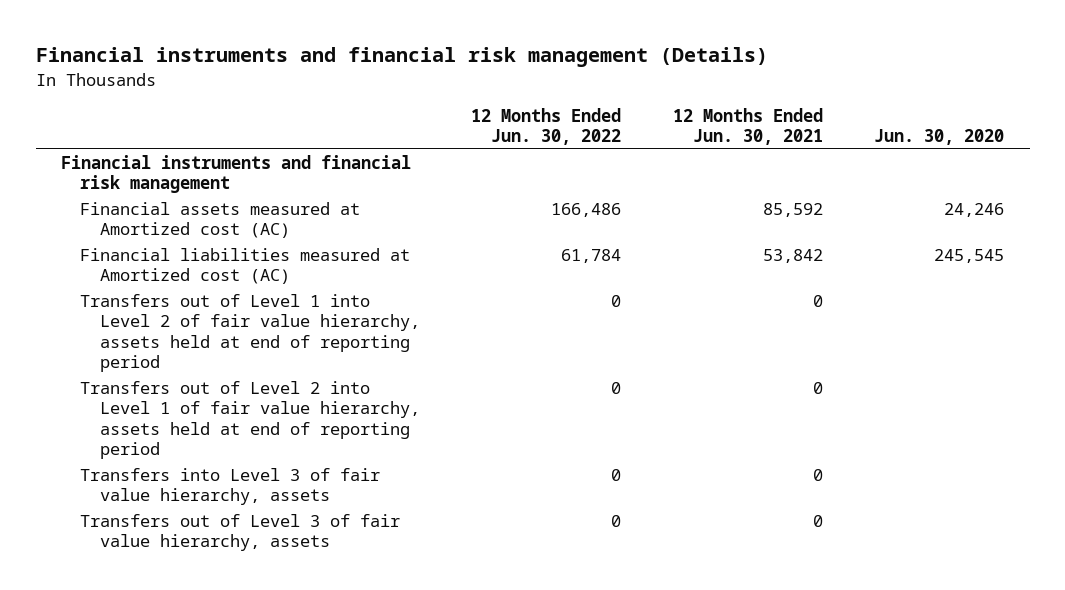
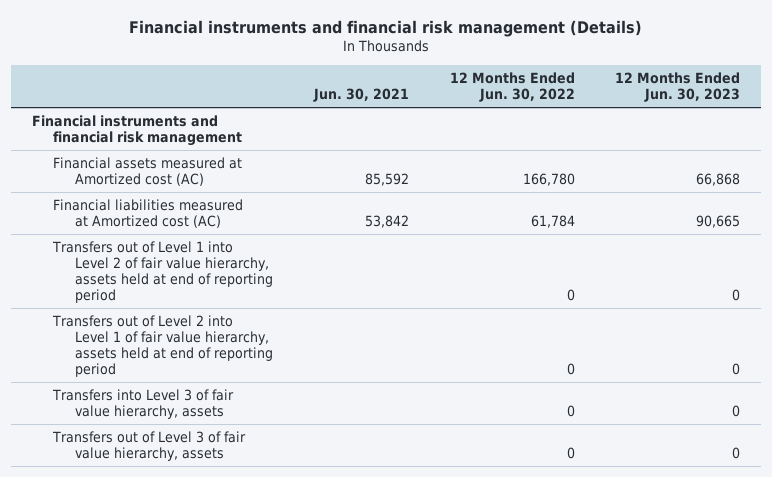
[672,107,823,146] 12 Months Ended Jun. 30, 2021 -> none
[874,129,1005,146] Jun. 30, 2020 -> none
none -> [312,88,409,103] Jun. 30, 2021
none -> [615,72,741,103] 12 Months Ended Jun. 30, 2023
[551,202,622,217] 166,486 -> [522,173,575,187] 166,780

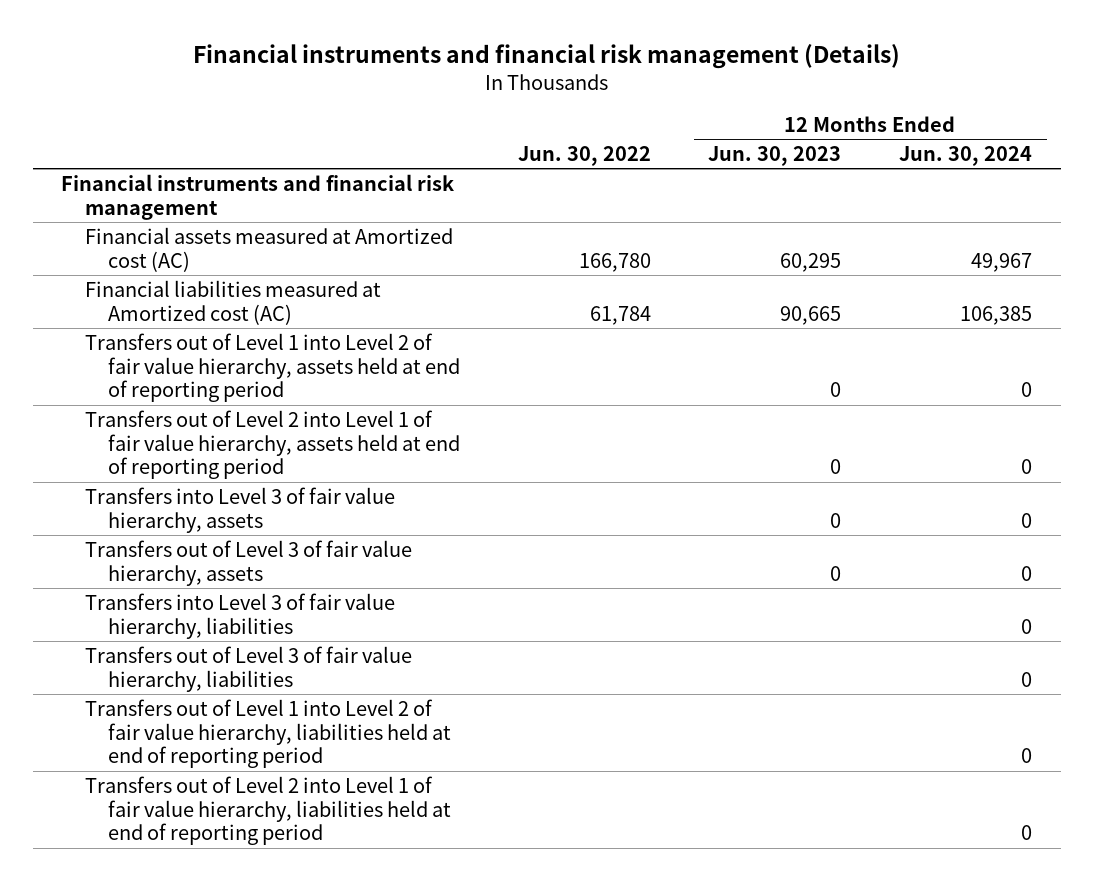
[312,88,409,103] Jun. 30, 2021 -> none
[449,72,575,103] 12 Months Ended Jun. 30, 2022 -> none
none -> [517,145,651,166] Jun. 30, 2022
none -> [899,145,1033,166] Jun. 30, 2024
[696,173,741,187] 66,868 -> [780,252,842,272] 60,295
none -> [84,592,395,639] Transfers into Level 3 of fair value hierarchy, liabilities
none -> [84,645,412,692] Transfers out of Level 3 of fair value hierarchy, liabilities
none -> [84,698,451,769] Transfers out of Level 1 into Level 2 of fair value hierarchy, liabilities held at end of reporting period
none -> [84,775,451,846] Transfers out of Level 2 into Level 1 of fair value hierarchy, liabilities held at end of reporting period

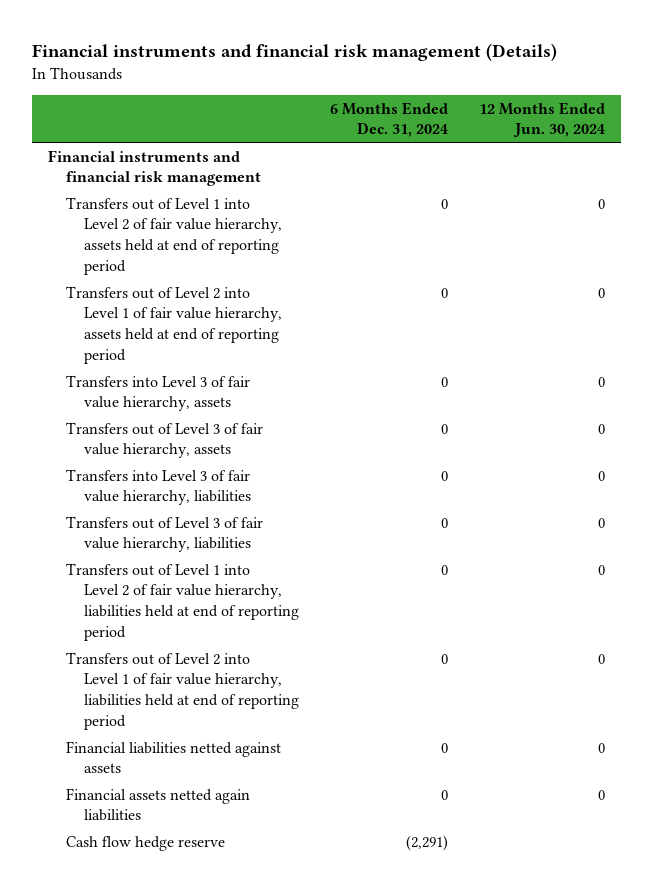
[517,145,651,166] Jun. 30, 2022 -> none
[708,145,842,166] Jun. 30, 2023 -> none
none -> [330,101,449,138] 6 Months Ended Dec. 31, 2024
[84,226,453,272] Financial assets measured at Amortized cost (AC) -> none
[84,279,381,325] Financial liabilities measured at Amortized cost (AC) -> none
none -> [65,740,281,774] Financial liabilities netted against assets
none -> [65,787,250,822] Financial assets netted again liabilities
none -> [65,835,225,851] Cash flow hedge reserve

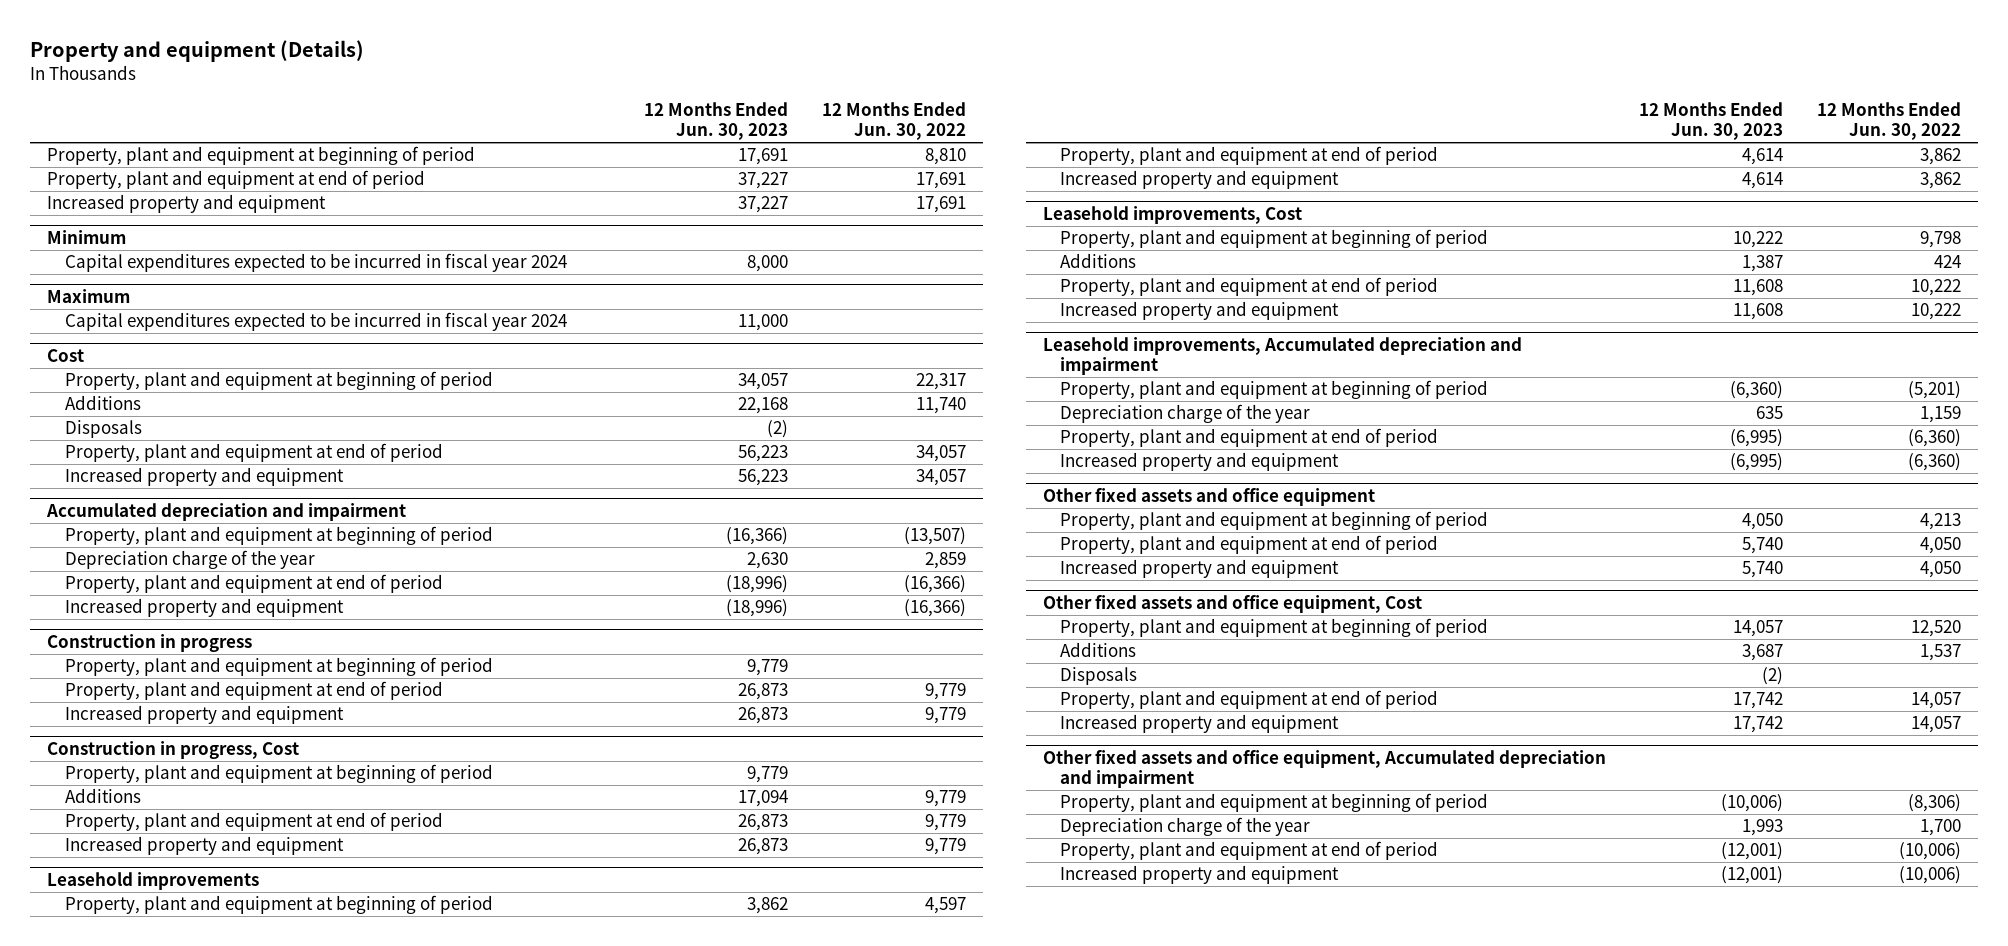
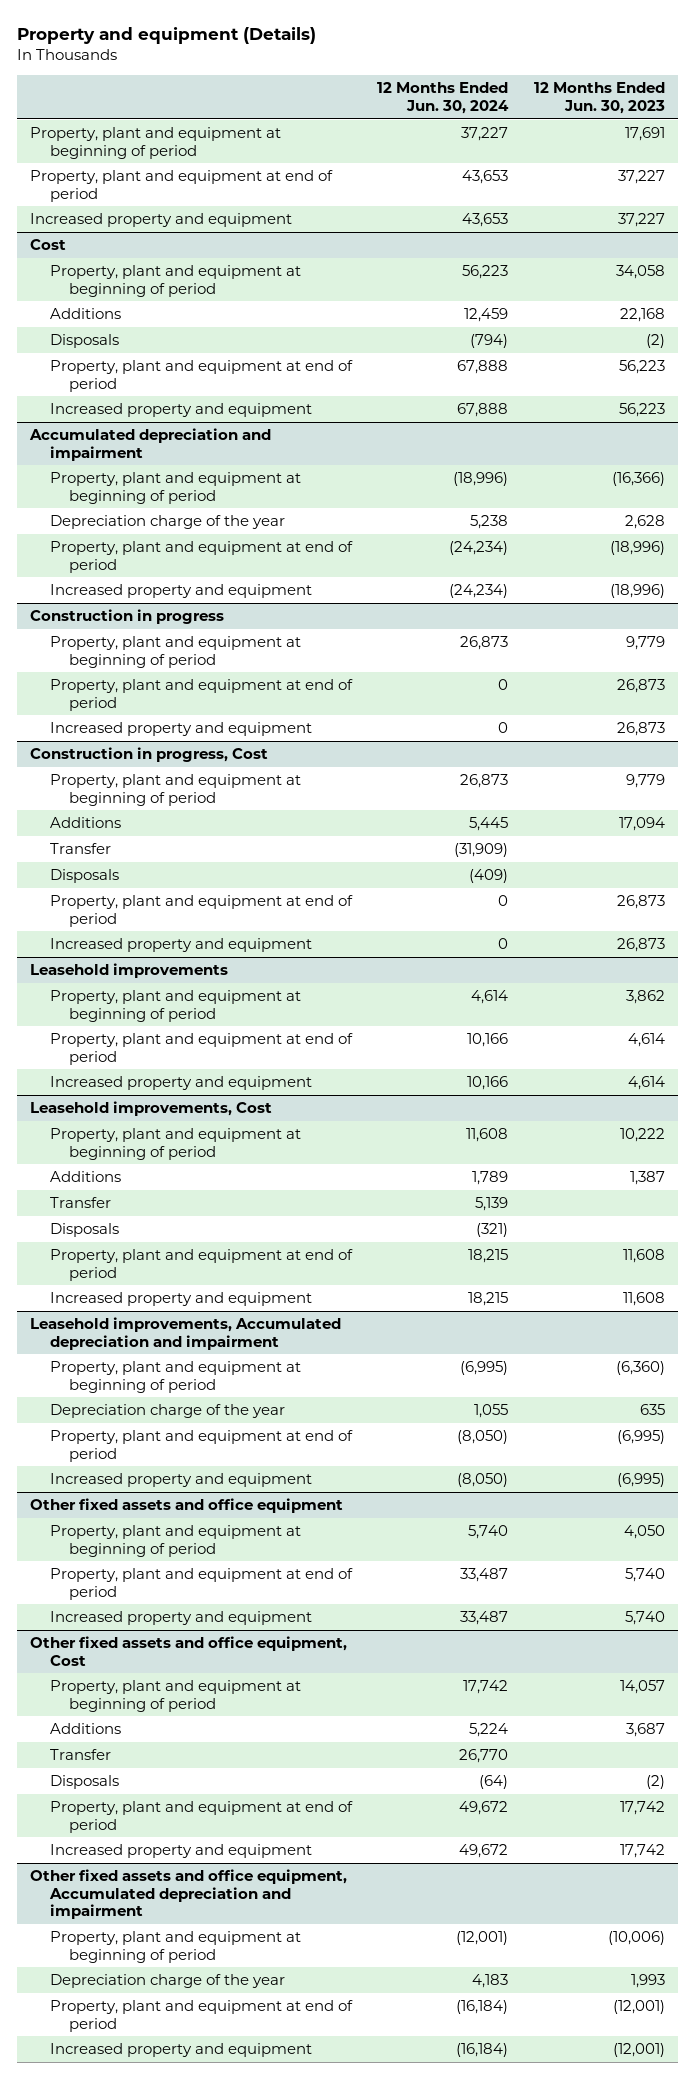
[821,102,966,141] 12 Months Ended Jun. 30, 2022 -> none
none -> [377,82,510,114] 12 Months Ended Jun. 30, 2024
[47,229,127,244] Minimum -> none
[64,253,567,273] Capital expenditures expected to be incurred in fiscal year 2024 -> none
[47,288,131,303] Maximum -> none
[64,312,567,332] Capital expenditures expected to be incurred in fiscal year 2024 -> none
[738,373,789,391] 34,057 -> [616,265,666,280] 34,058
[747,552,789,570] 2,630 -> [625,515,666,530] 2,628
none -> [49,843,111,855] Transfer
none -> [49,869,119,884] Disposals
none -> [49,1197,111,1209] Transfer
none -> [49,1223,119,1238] Disposals
none -> [49,1749,111,1761] Transfer

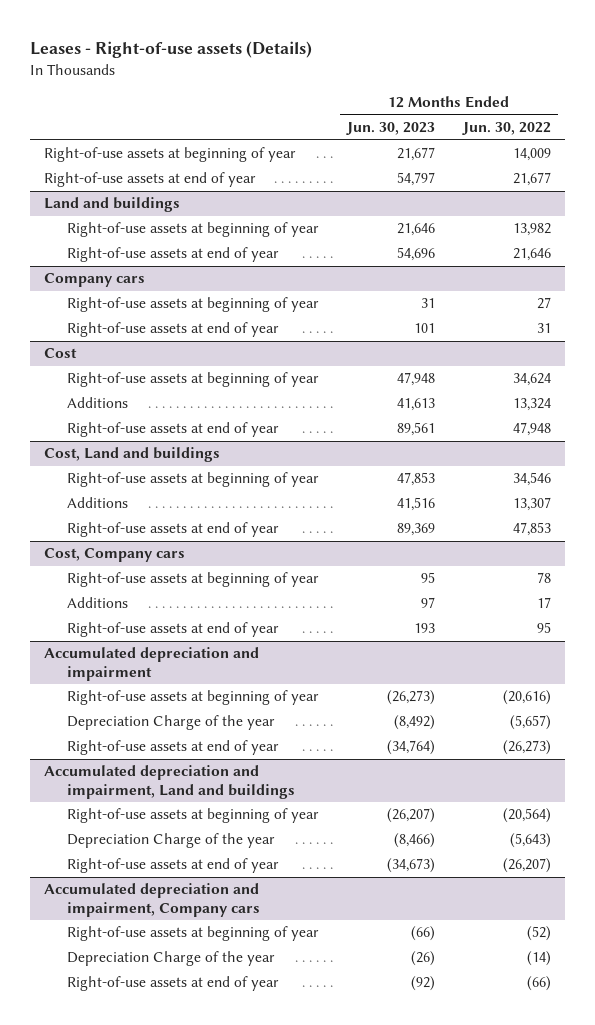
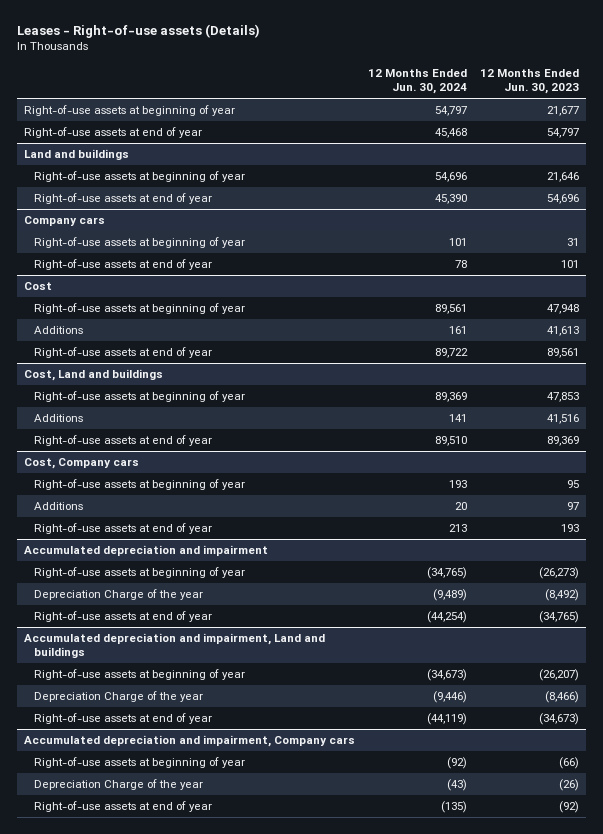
[461,122,551,136] Jun. 30, 2022 -> none
none -> [367,69,467,95] 12 Months Ended Jun. 30, 2024
[386,740,435,756] (34,764) -> [539,611,580,624] (34,765)

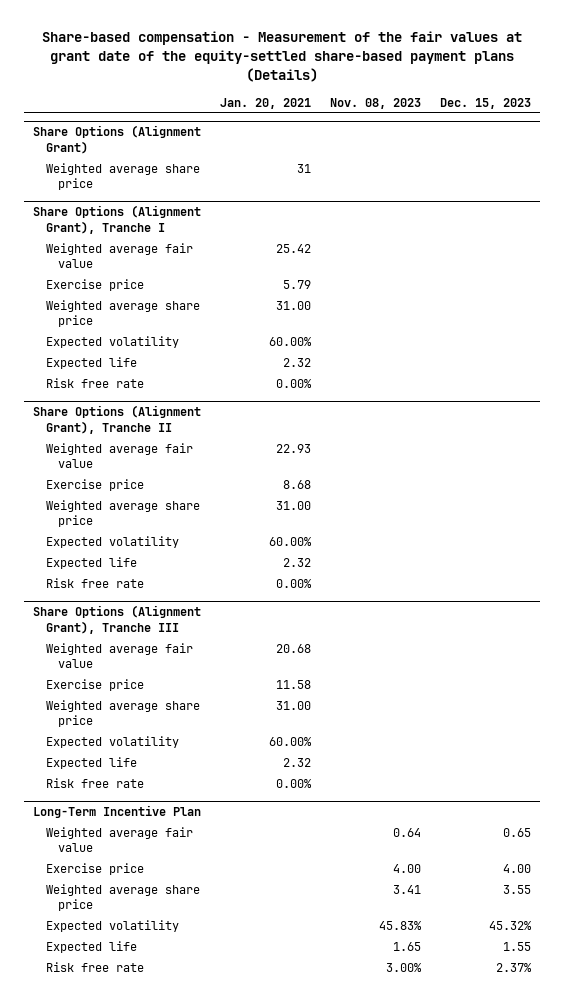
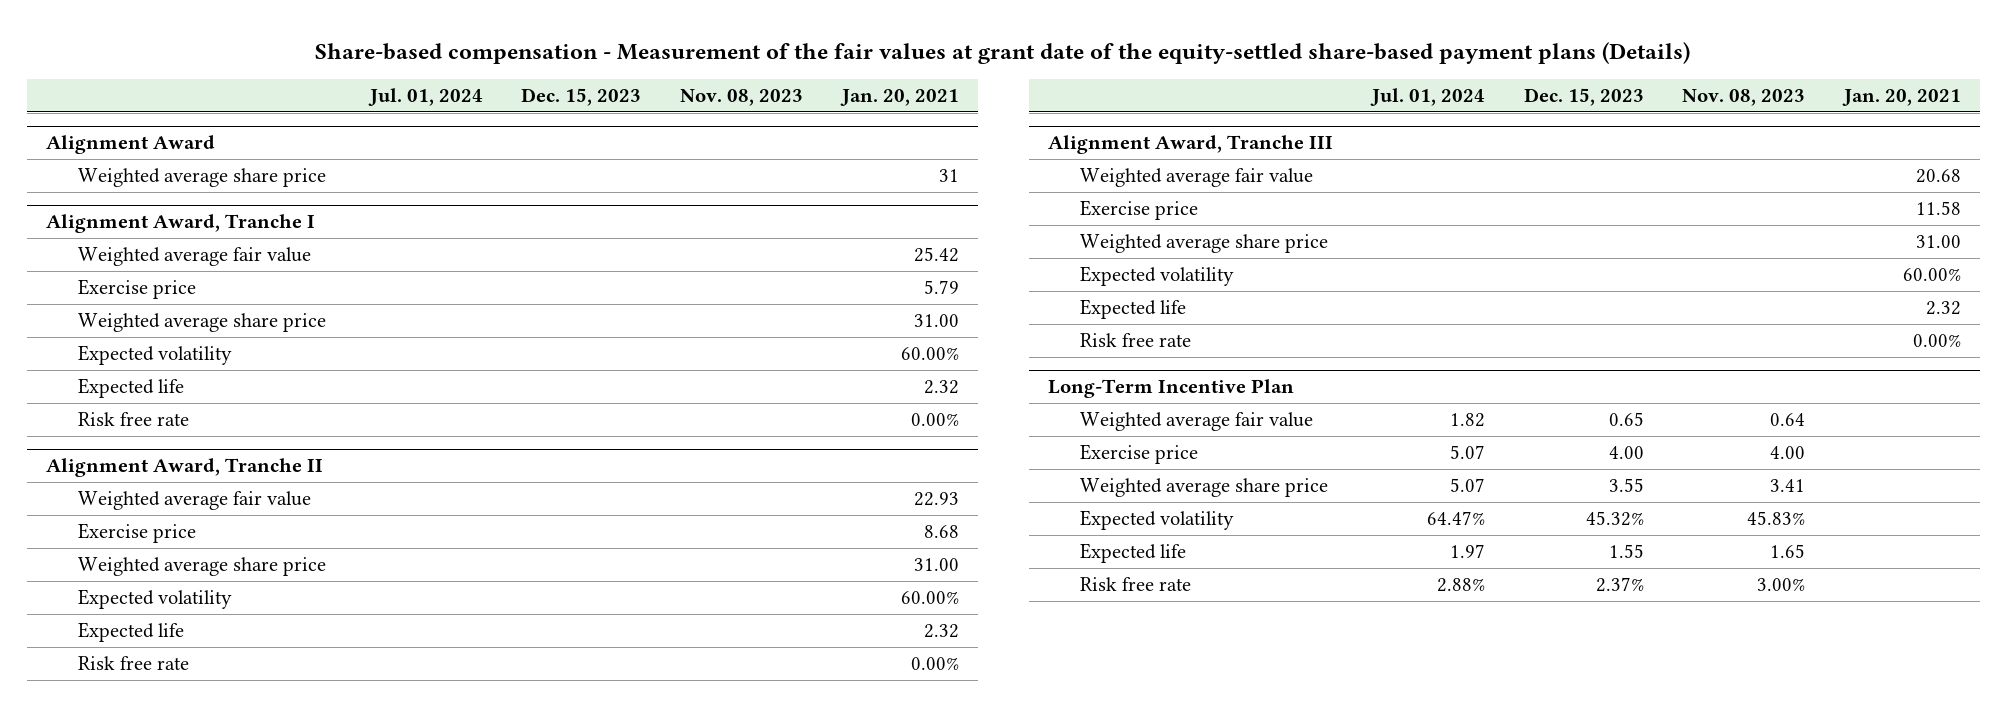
none -> [367,88,483,107] Jul. 01, 2024
[33,125,202,154] Share Options (Alignment Grant) -> [46,135,216,155] Alignment Award
[33,205,202,234] Share Options (Alignment Grant), Tranche I -> none
none -> [46,214,316,234] Alignment Award, Tranche I
[33,405,202,434] Share Options (Alignment Grant), Tranche II -> none
none -> [46,458,324,478] Alignment Award, Tranche II
[33,605,202,634] Share Options (Alignment Grant), Tranche III -> none
none -> [1048,135,1334,155] Alignment Award, Tranche III

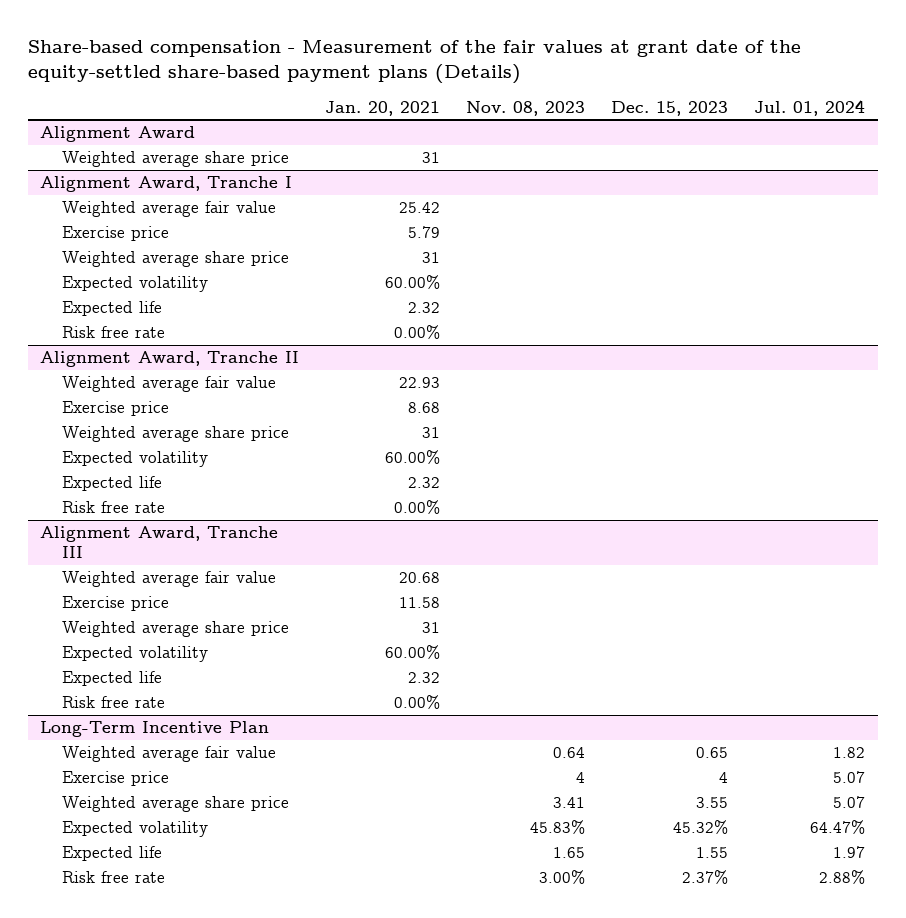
[913,314,959,328] 31.00 -> [422,252,441,264] 31
[913,558,959,572] 31.00 -> [422,427,441,439] 31
[1915,235,1961,249] 31.00 -> [422,622,441,634] 31
[1608,446,1644,460] 4.00 -> [719,772,729,784] 4
[1770,446,1806,460] 4.00 -> [576,772,586,784] 4

